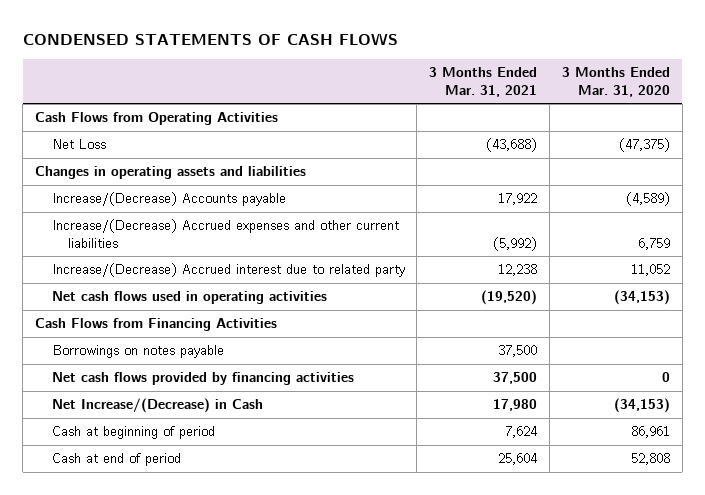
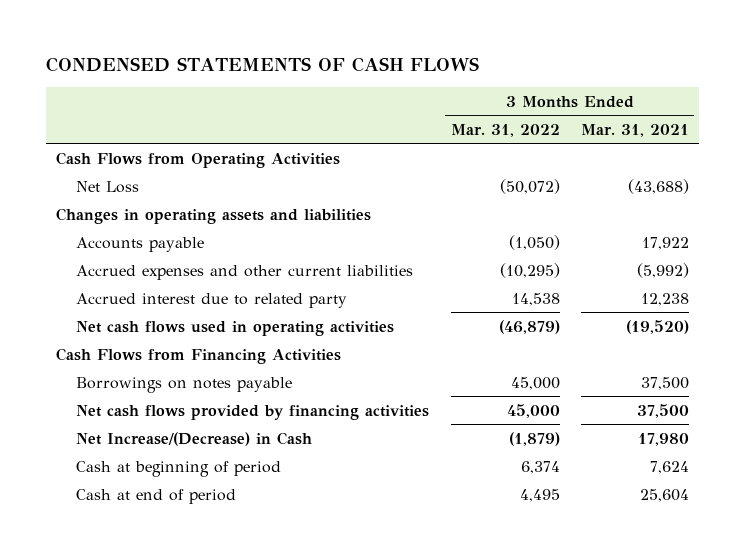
[561,66,670,97] 3 Months Ended Mar. 31, 2020 -> none
none -> [450,123,560,137] Mar. 31, 2022
[51,192,286,207] Increase/(Decrease) Accounts payable -> [76,236,205,252] Accounts payable
[51,219,399,248] Increase/(Decrease) Accrued expenses and other current liabilities -> [76,264,414,280] Accrued expenses and other current liabilities
[51,263,405,278] Increase/(Decrease) Accrued interest due to related party -> [76,292,348,308] Accrued interest due to related party

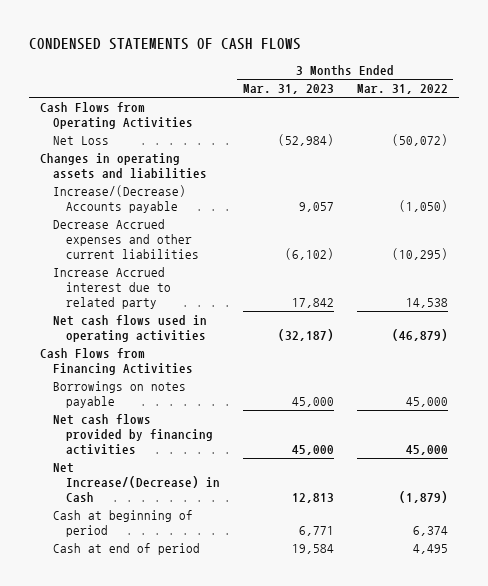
[580,123,689,137] Mar. 31, 2021 -> none
none -> [242,84,334,95] Mar. 31, 2023
[76,236,205,252] Accounts payable -> [52,185,186,214] Increase/(Decrease) Accounts payable
[76,264,414,280] Accrued expenses and other current liabilities -> [52,219,199,260] Decrease Accrued expenses and other current liabilities
[76,292,348,308] Accrued interest due to related party -> [52,267,171,310] Increase Accrued interest due to related party

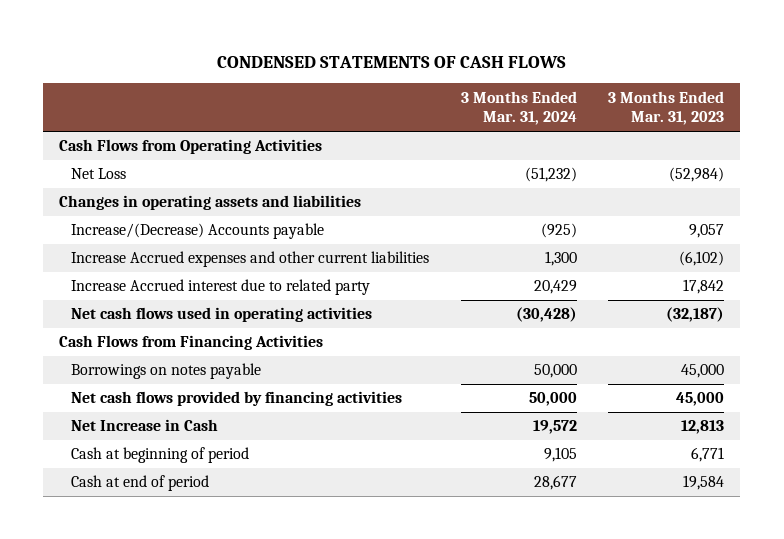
[356,84,448,95] Mar. 31, 2022 -> none
none -> [460,90,577,126] 3 Months Ended Mar. 31, 2024
[52,219,199,260] Decrease Accrued expenses and other current liabilities -> [71,251,430,268] Increase Accrued expenses and other current liabilities
[52,463,220,503] Net Increase/(Decrease) in Cash -> [71,419,219,432] Net Increase in Cash

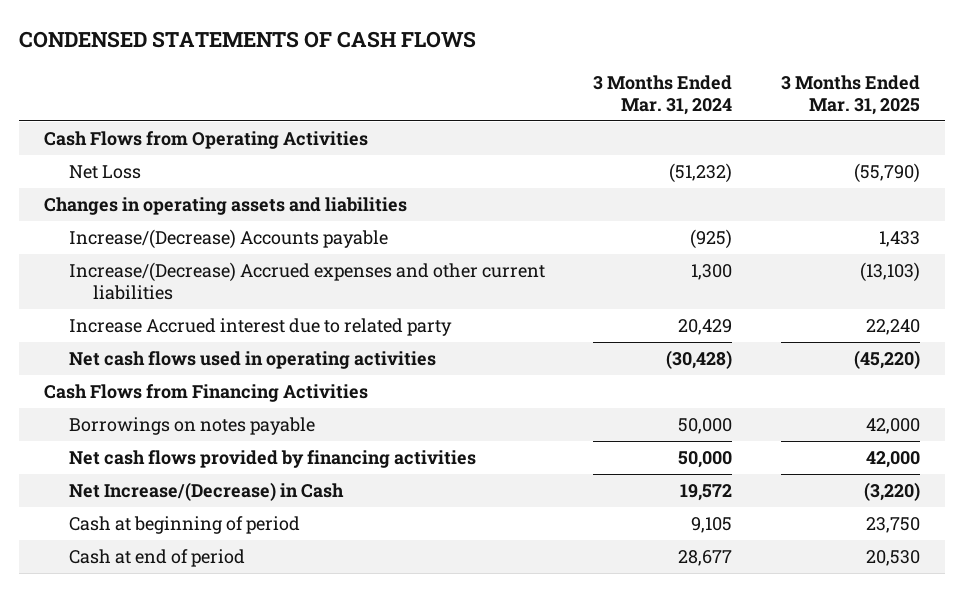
[608,90,725,126] 3 Months Ended Mar. 31, 2023 -> none
none -> [781,74,921,116] 3 Months Ended Mar. 31, 2025
[71,251,430,268] Increase Accrued expenses and other current liabilities -> [68,262,545,301] Increase/(Decrease) Accrued expenses and other current liabilities
[71,419,219,432] Net Increase in Cash -> [68,482,344,502] Net Increase/(Decrease) in Cash

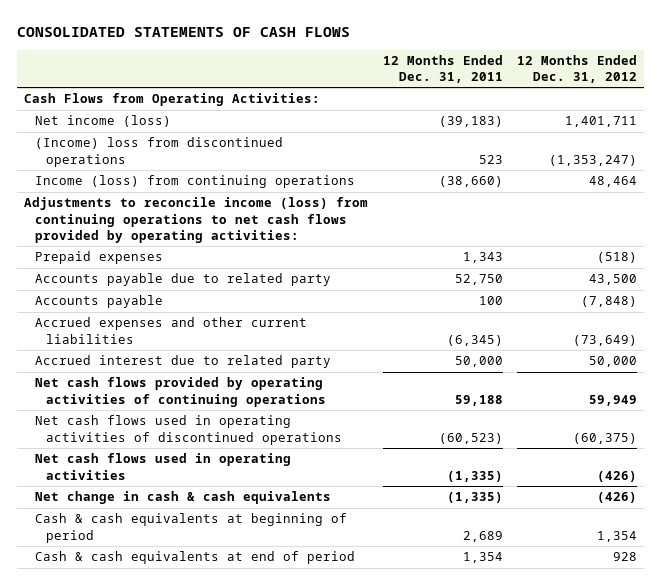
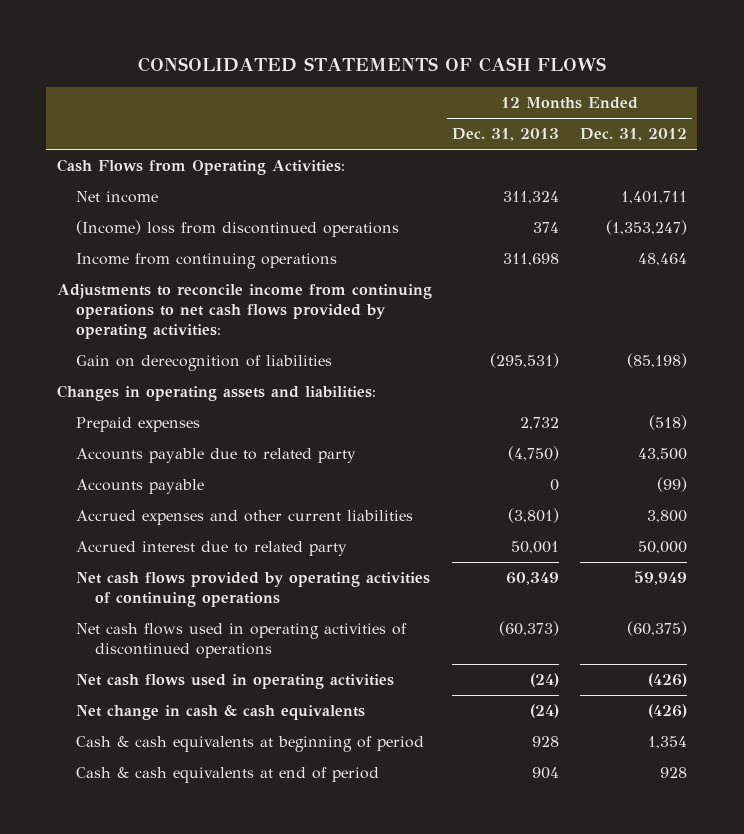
[382,55,503,84] 12 Months Ended Dec. 31, 2011 -> none
none -> [452,128,560,142] Dec. 31, 2013
[35,115,172,128] Net income (loss) -> [75,191,158,204] Net income
[35,175,356,189] Income (loss) from continuing operations -> [75,253,337,270] Income from continuing operations
[24,197,369,243] Adjustments to reconcile income (loss) from continuing operations to net cash flows provided by operating activities: -> [56,284,432,339] Adjustments to reconcile income from continuing operations to net cash flows provided by operating activities:
none -> [75,355,332,372] Gain on derecognition of liabilities
none -> [56,385,376,402] Changes in operating assets and liabilities:
[580,296,637,308] (7,848) -> [656,477,687,493] (99)
[572,334,637,346] (73,649) -> [646,510,687,524] 3,800

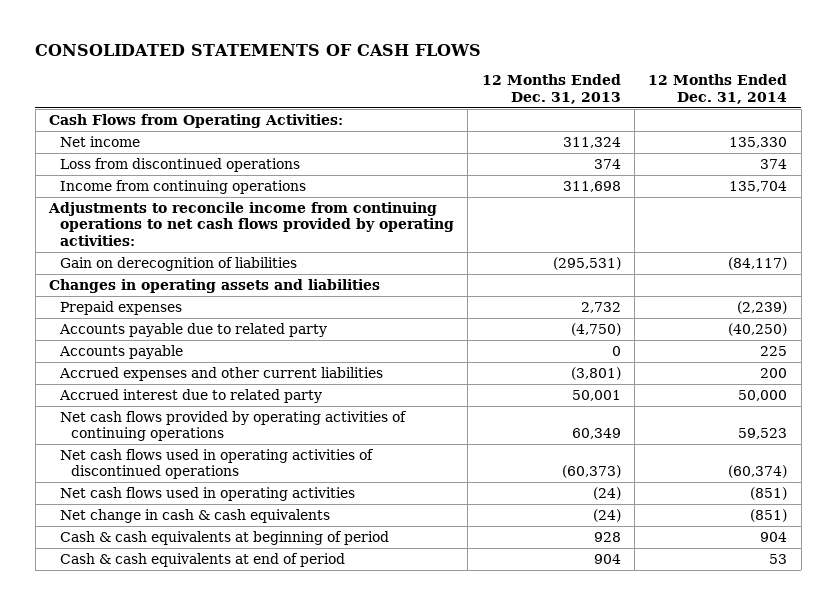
[579,128,687,142] Dec. 31, 2012 -> none
none -> [648,74,788,104] 12 Months Ended Dec. 31, 2014
[75,220,399,238] (Income) loss from discontinued operations -> [60,157,301,172] Loss from discontinued operations
[56,385,376,402] Changes in operating assets and liabilities: -> [48,278,380,293] Changes in operating assets and liabilities

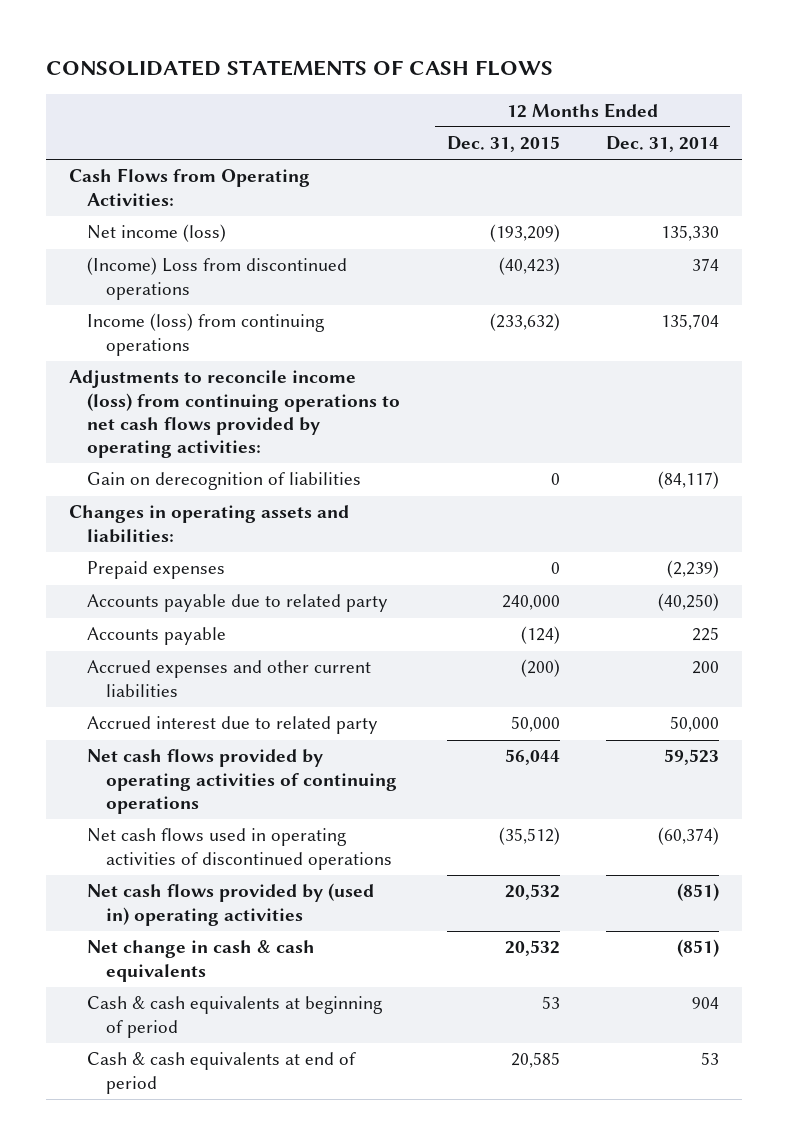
[481,74,621,104] 12 Months Ended Dec. 31, 2013 -> none
none -> [446,136,560,153] Dec. 31, 2015
[60,135,141,147] Net income -> [87,224,227,243] Net income (loss)
[60,157,301,172] Loss from discontinued operations -> [87,257,348,300] (Income) Loss from discontinued operations
[60,179,307,194] Income from continuing operations -> [87,313,325,356] Income (loss) from continuing operations
[47,201,455,246] Adjustments to reconcile income from continuing operations to net cash flows provided by operating activities: -> [68,370,401,459] Adjustments to reconcile income (loss) from continuing operations to net cash flows provided by operating activities:
[48,278,380,293] Changes in operating assets and liabilities -> [68,505,349,543] Changes in operating assets and liabilities:
[60,486,356,501] Net cash flows used in operating activities -> [87,883,375,926] Net cash flows provided by (used in) operating activities

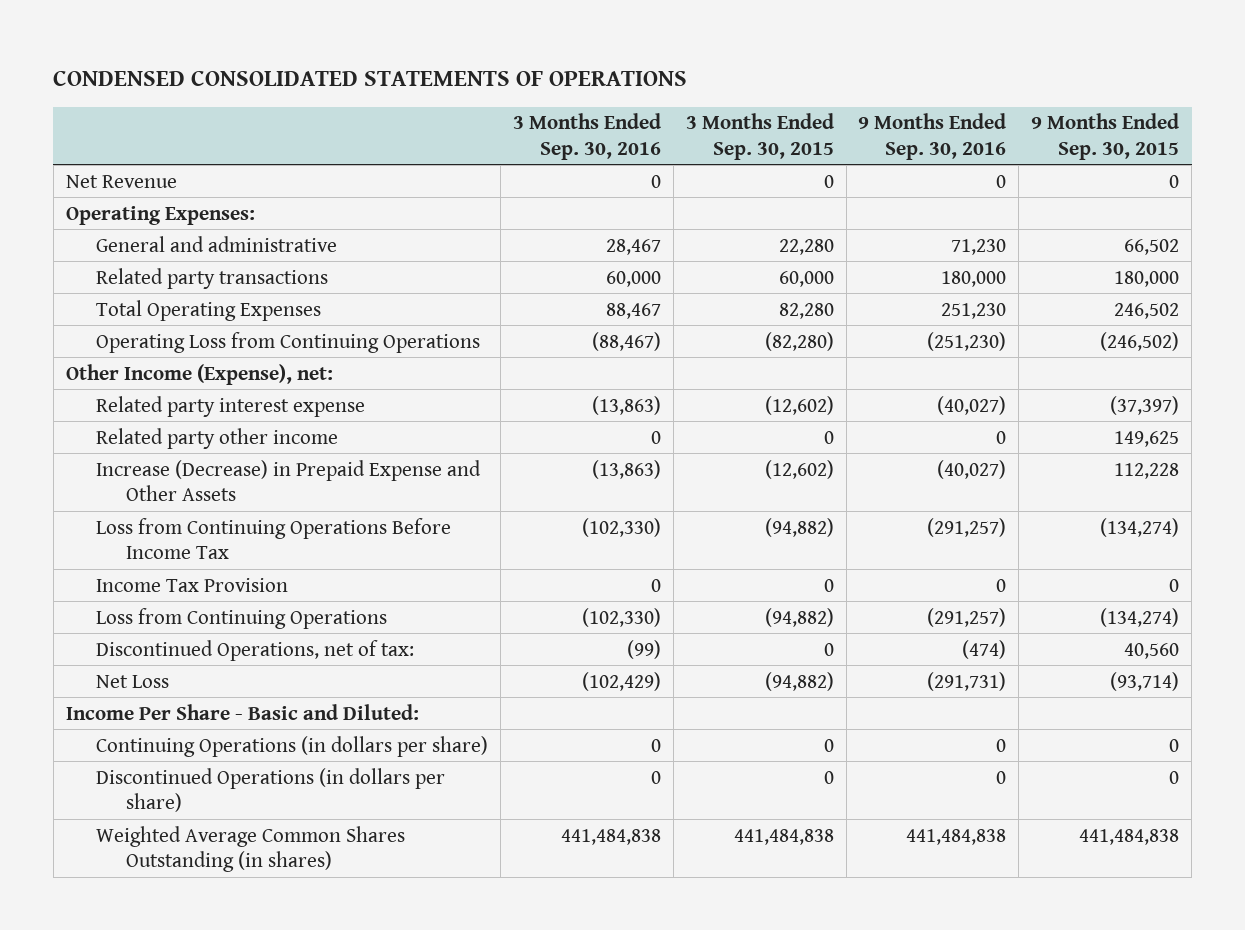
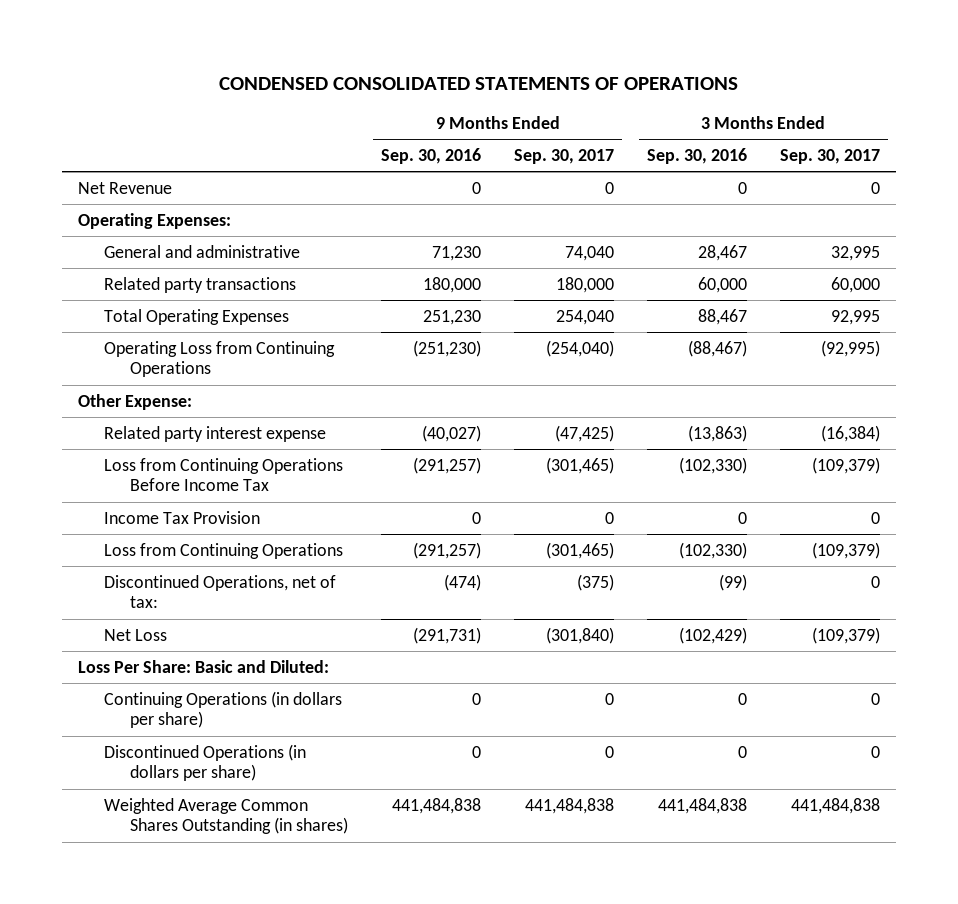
[685,113,834,160] 3 Months Ended Sep. 30, 2015 -> none
[1031,113,1180,160] 9 Months Ended Sep. 30, 2015 -> none
none -> [514,148,615,164] Sep. 30, 2017
none -> [779,148,880,164] Sep. 30, 2017
[65,363,333,385] Other Income (Expense), net: -> [78,393,193,410] Other Expense:
[95,427,338,449] Related party other income -> none
[95,459,481,502] Increase (Decrease) in Prepaid Expense and Other Assets -> none
[65,703,419,720] Income Per Share - Basic and Diluted: -> [78,659,330,673] Loss Per Share: Basic and Diluted:

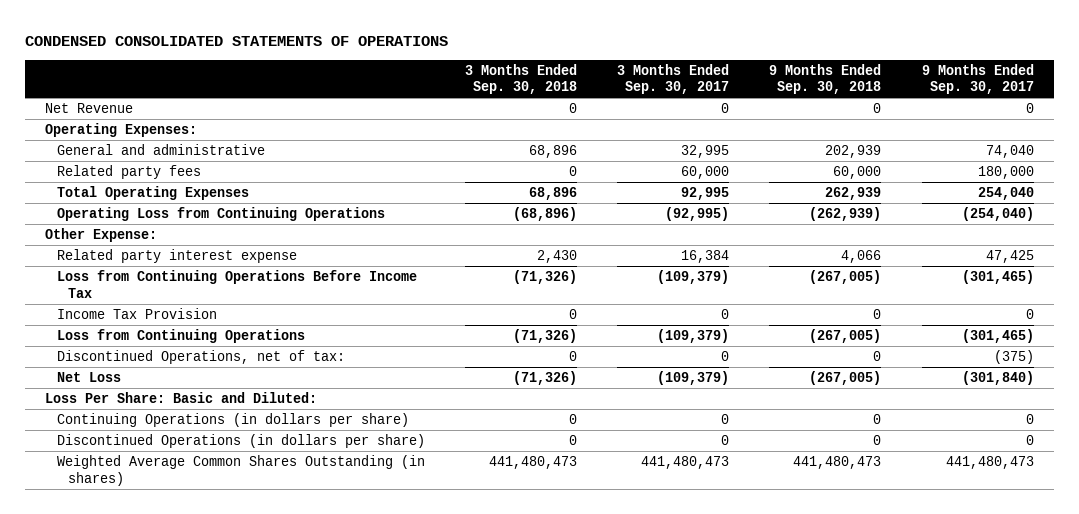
[381,147,482,164] Sep. 30, 2016 -> none
[646,147,747,164] Sep. 30, 2016 -> none
none -> [464,63,577,95] 3 Months Ended Sep. 30, 2018
none -> [769,63,882,95] 9 Months Ended Sep. 30, 2018
[104,276,297,293] Related party transactions -> [56,164,201,179] Related party fees
[555,424,615,442] (47,425) -> [985,249,1034,263] 47,425
[820,424,880,442] (16,384) -> [681,249,730,263] 16,384
[525,797,615,814] 441,484,838 -> [945,455,1034,469] 441,480,473
[790,797,880,814] 441,484,838 -> [641,455,730,469] 441,480,473

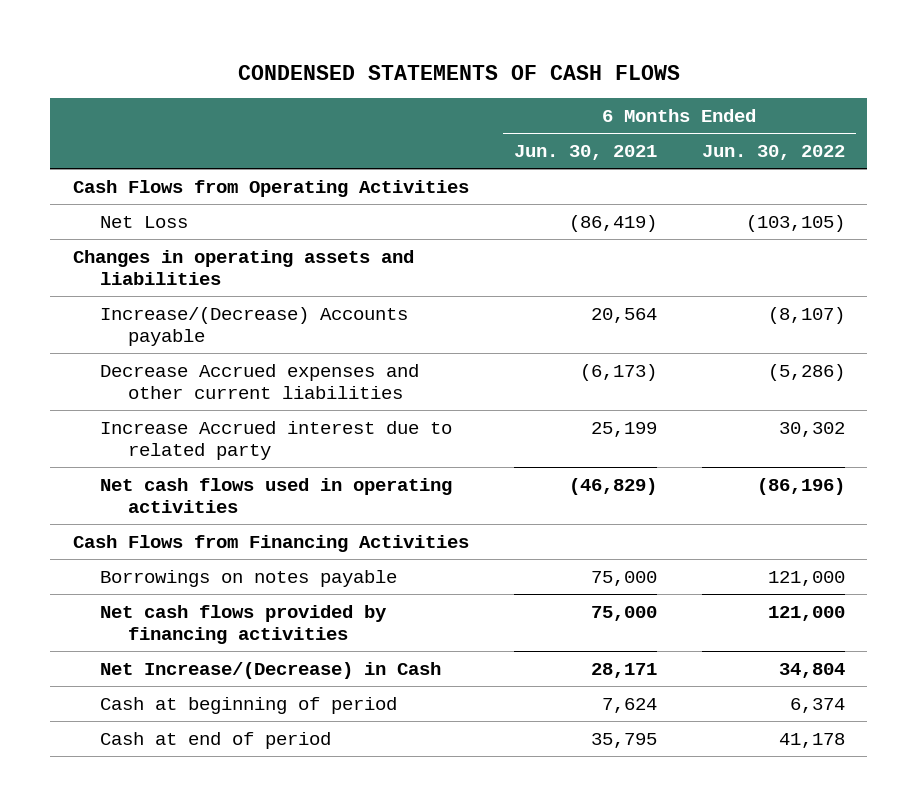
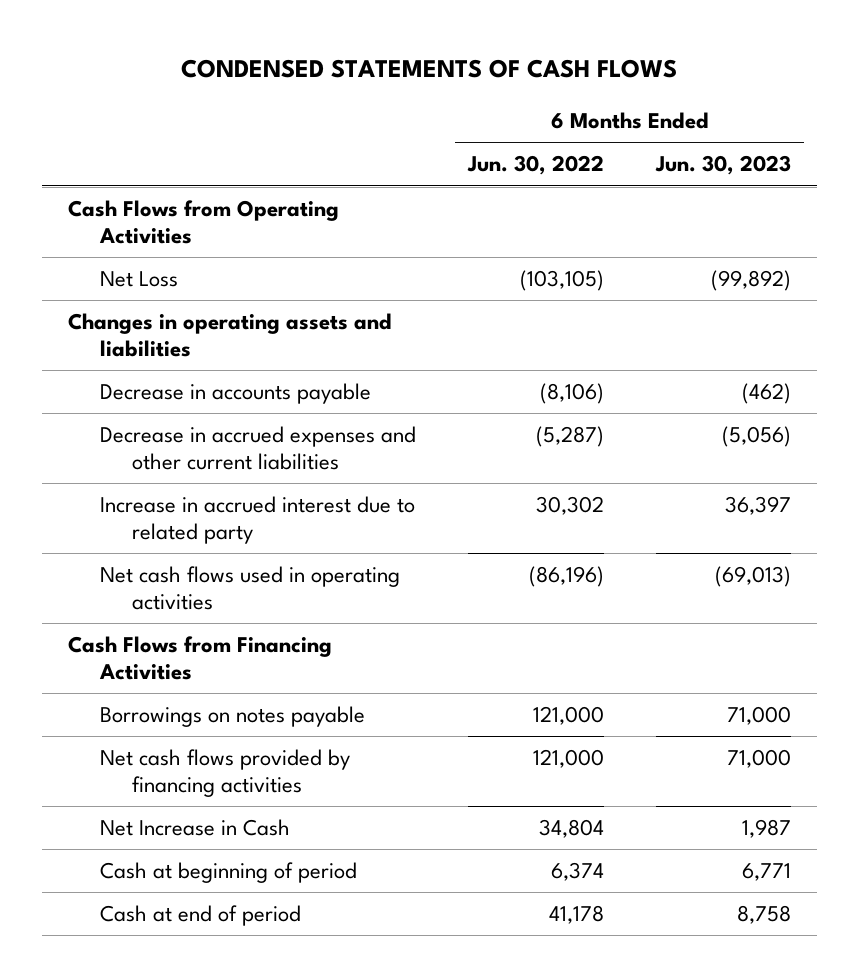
[513,144,657,160] Jun. 30, 2021 -> none
none -> [655,155,792,176] Jun. 30, 2023
[100,306,409,347] Increase/(Decrease) Accounts payable -> [100,383,372,405] Decrease in accounts payable
[767,306,845,324] (8,107) -> [540,383,605,405] (8,106)
[100,363,420,400] Decrease Accrued expenses and other current liabilities -> [100,426,417,470] Decrease in accrued expenses and other current liabilities
[767,363,845,381] (5,286) -> [536,426,605,448] (5,287)
[100,420,453,461] Increase Accrued interest due to related party -> [100,496,416,544] Increase in accrued interest due to related party
[100,661,442,679] Net Increase/(Decrease) in Cash -> [100,819,291,837] Net Increase in Cash

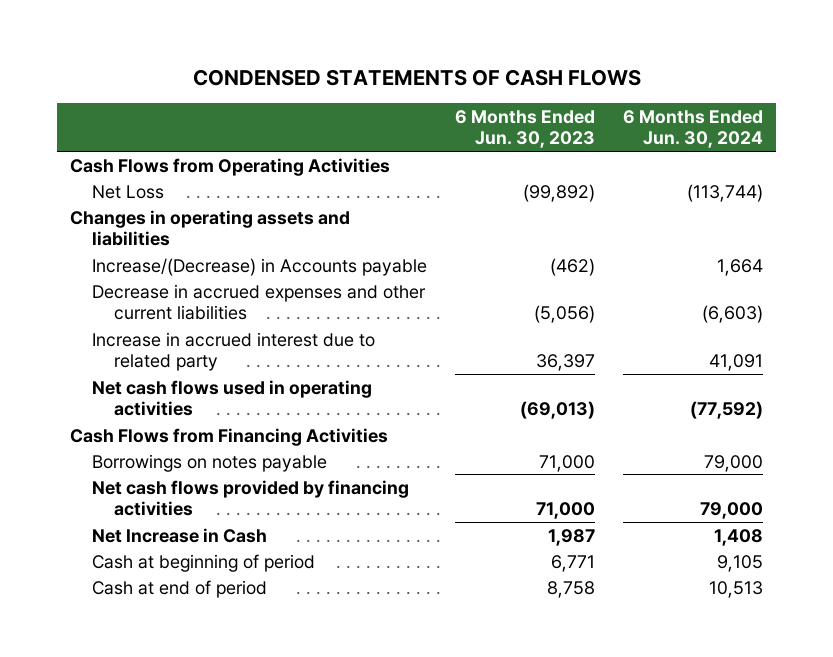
[467,155,605,176] Jun. 30, 2022 -> none
none -> [622,109,763,149] 6 Months Ended Jun. 30, 2024
[100,383,372,405] Decrease in accounts payable -> [92,257,428,276] Increase/(Decrease) in Accounts payable

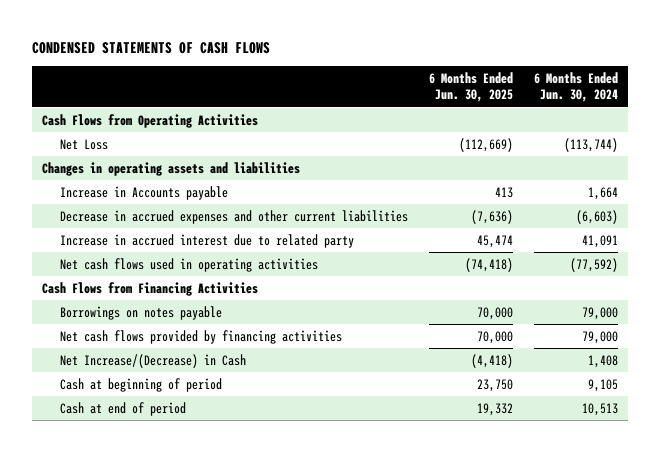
[455,109,596,149] 6 Months Ended Jun. 30, 2023 -> none
none -> [428,71,513,103] 6 Months Ended Jun. 30, 2025
[92,257,428,276] Increase/(Decrease) in Accounts payable -> [60,185,229,200] Increase in Accounts payable
[92,527,268,543] Net Increase in Cash -> [60,353,247,368] Net Increase/(Decrease) in Cash

